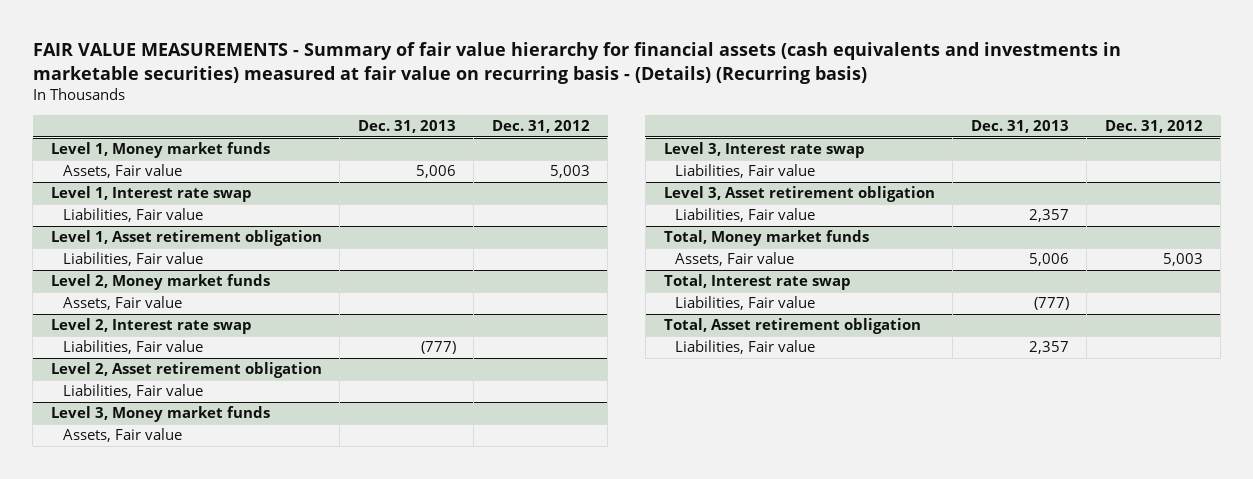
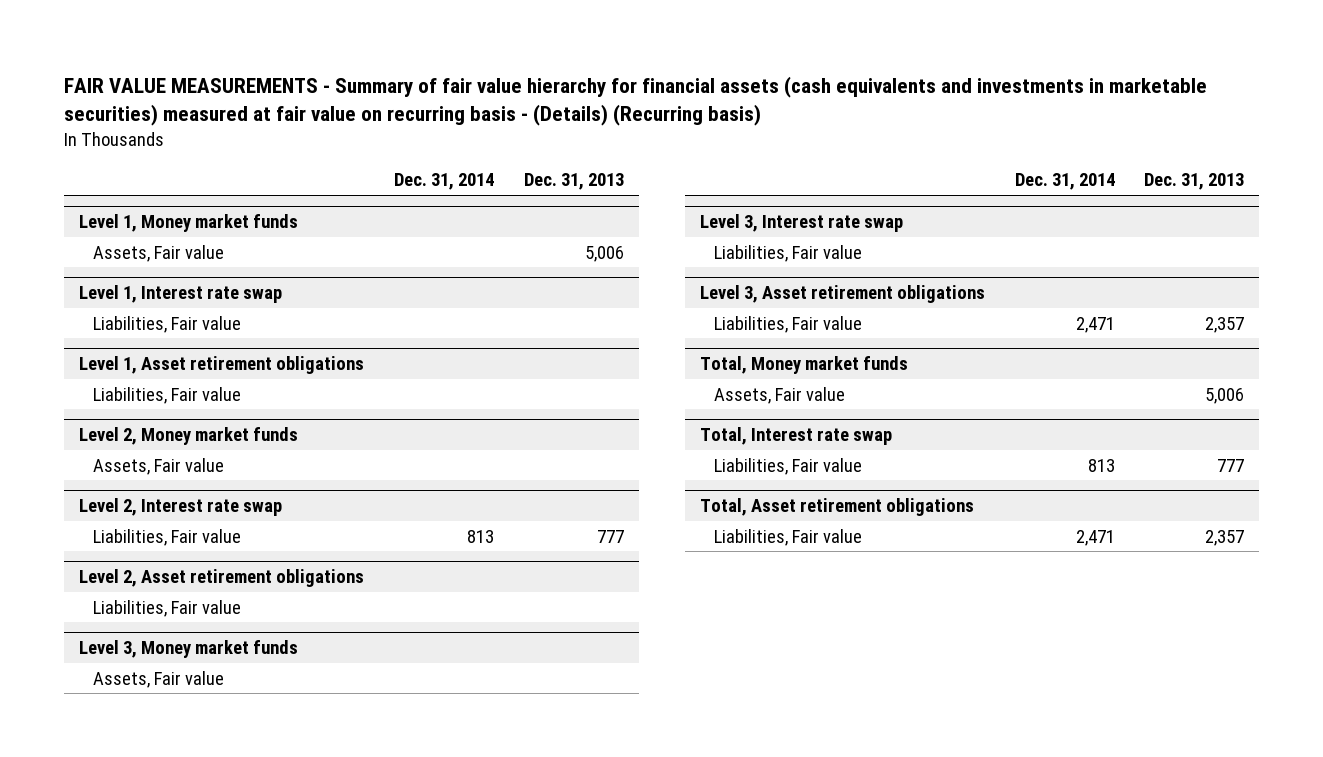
[491,120,590,134] Dec. 31, 2012 -> none
none -> [393,173,494,191] Dec. 31, 2014
[50,230,322,247] Level 1, Asset retirement obligation -> [78,356,364,375] Level 1, Asset retirement obligations
[420,341,456,355] (777) -> [596,529,624,543] 777
[50,362,322,379] Level 2, Asset retirement obligation -> [78,569,364,588] Level 2, Asset retirement obligations
[663,186,935,203] Level 3, Asset retirement obligation -> [699,285,985,304] Level 3, Asset retirement obligations
[1033,297,1069,311] (777) -> [1217,458,1245,472] 777
[663,318,921,335] Total, Asset retirement obligation -> [699,498,974,517] Total, Asset retirement obligations

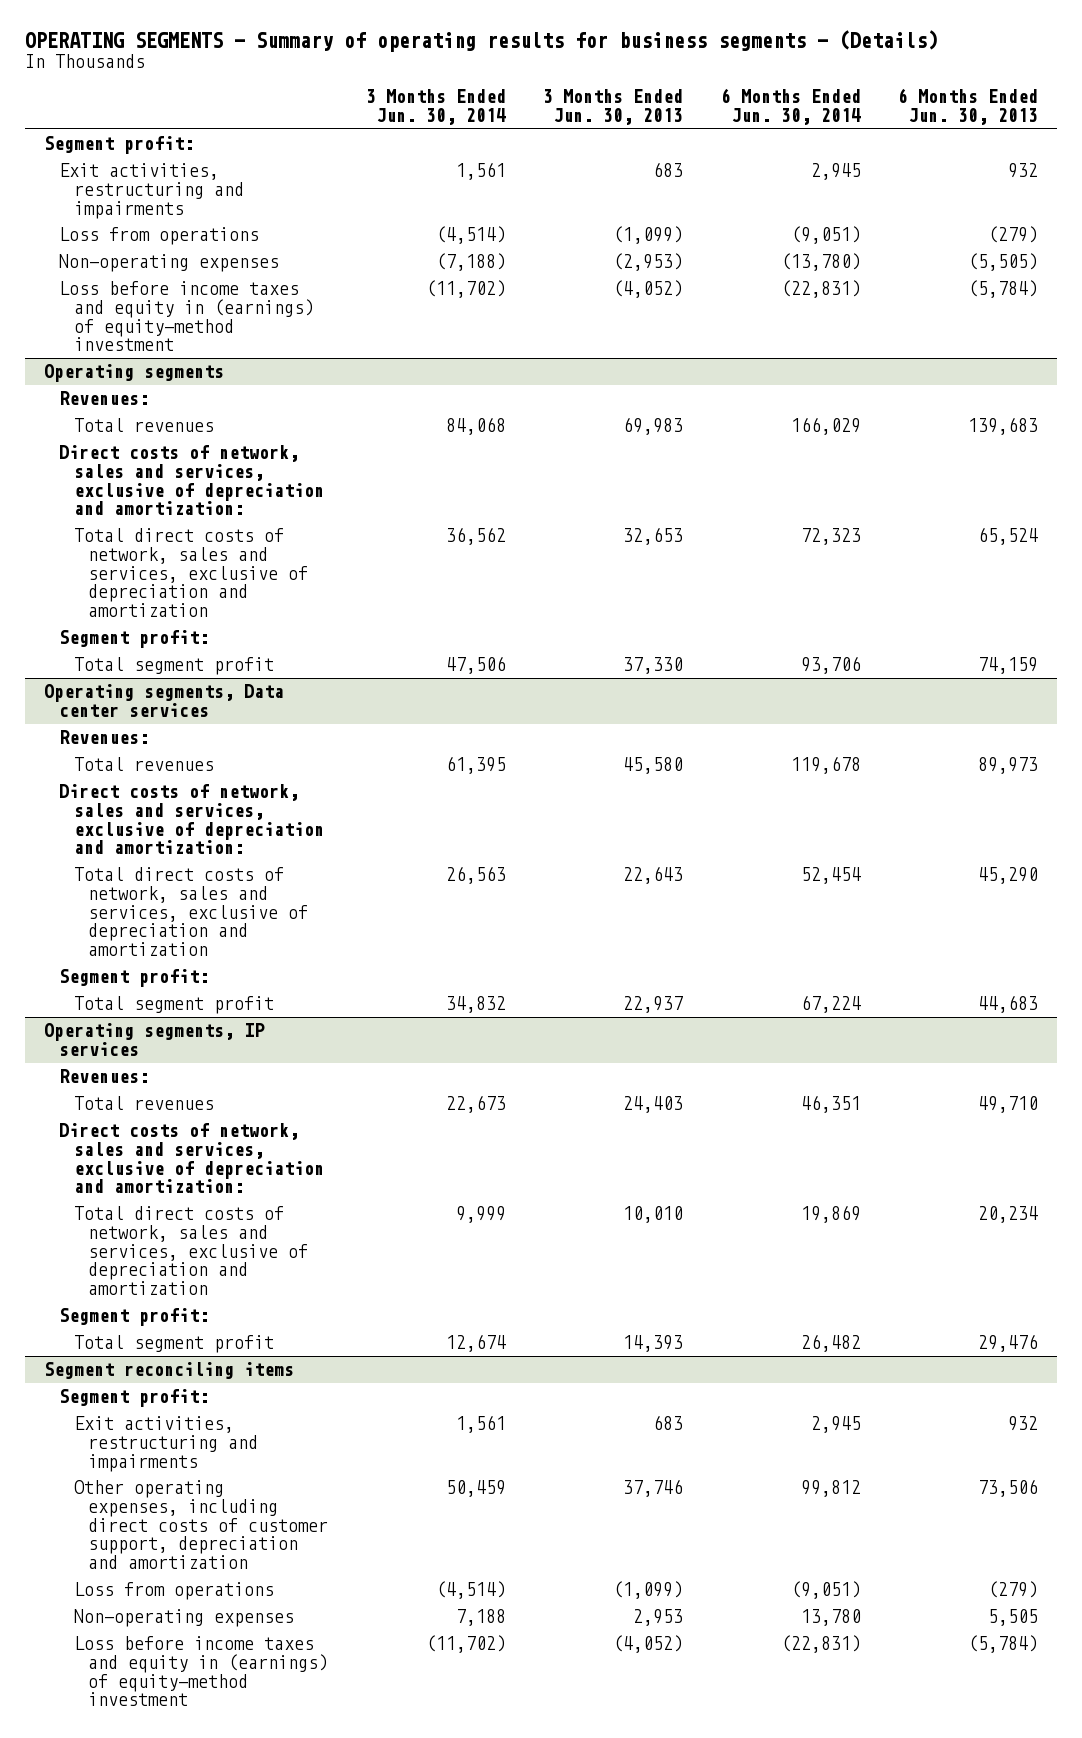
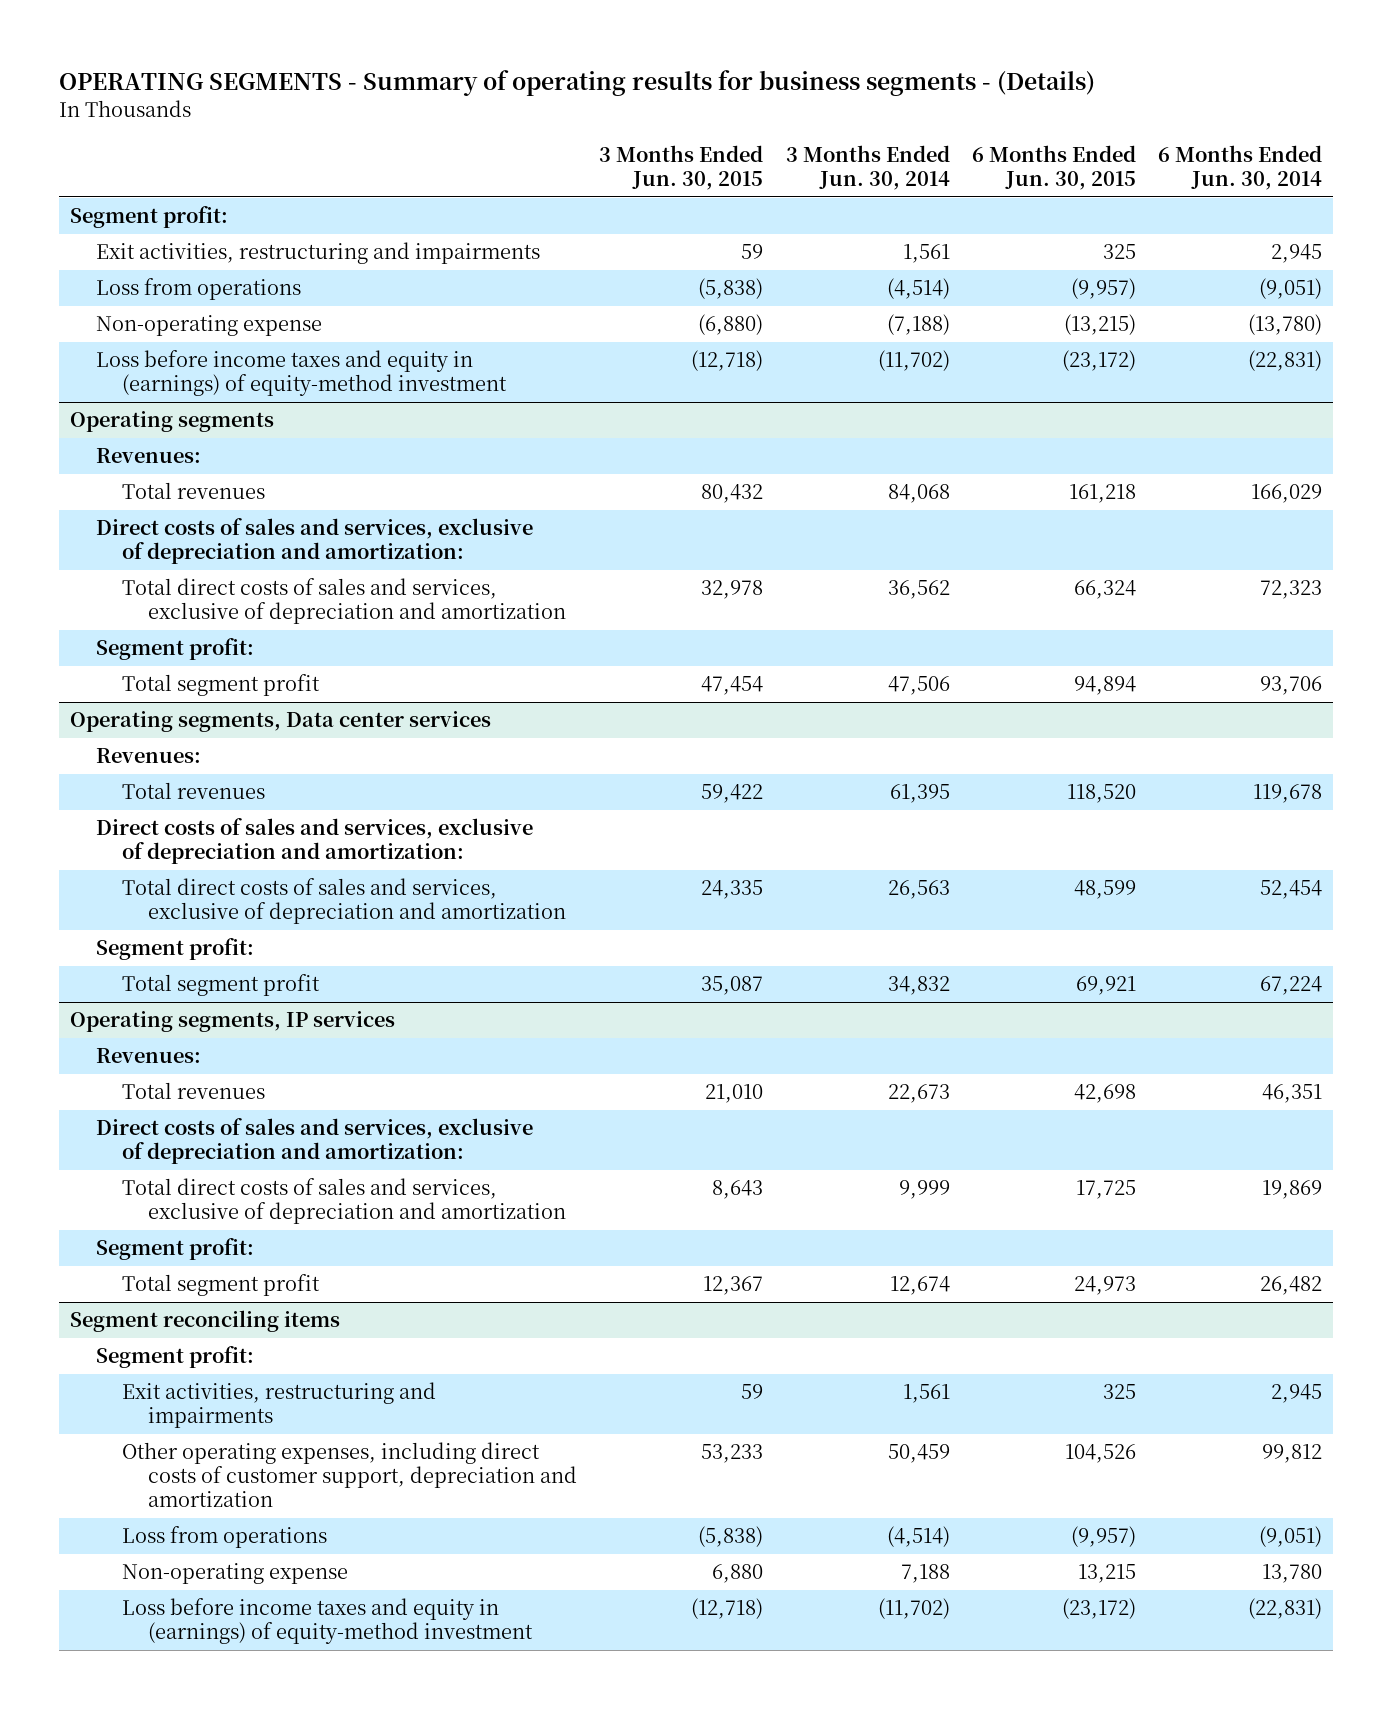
[543,89,684,125] 3 Months Ended Jun. 30, 2013 -> none
[897,88,1038,125] 6 Months Ended Jun. 30, 2013 -> none
none -> [599,145,764,191] 3 Months Ended Jun. 30, 2015
none -> [971,145,1136,191] 6 Months Ended Jun. 30, 2015
[58,254,279,273] Non-operating expenses -> [96,315,323,337] Non-operating expense
[58,445,324,516] Direct costs of network, sales and services, exclusive of depreciation and amortization: -> [96,518,534,565] Direct costs of sales and services, exclusive of depreciation and amortization:
[73,528,309,617] Total direct costs of network, sales and services, exclusive of depreciation and amortization -> [122,578,567,625] Total direct costs of sales and services, exclusive of depreciation and amortization
[58,784,324,855] Direct costs of network, sales and services, exclusive of depreciation and amortization: -> [96,818,534,865] Direct costs of sales and services, exclusive of depreciation and amortization:
[73,867,309,956] Total direct costs of network, sales and services, exclusive of depreciation and amortization -> [122,878,567,925] Total direct costs of sales and services, exclusive of depreciation and amortization
[58,1123,324,1194] Direct costs of network, sales and services, exclusive of depreciation and amortization: -> [96,1118,534,1165] Direct costs of sales and services, exclusive of depreciation and amortization:
[73,1206,309,1295] Total direct costs of network, sales and services, exclusive of depreciation and amortization -> [122,1178,567,1225] Total direct costs of sales and services, exclusive of depreciation and amortization
[73,1609,294,1628] Non-operating expenses -> [122,1563,349,1585] Non-operating expense

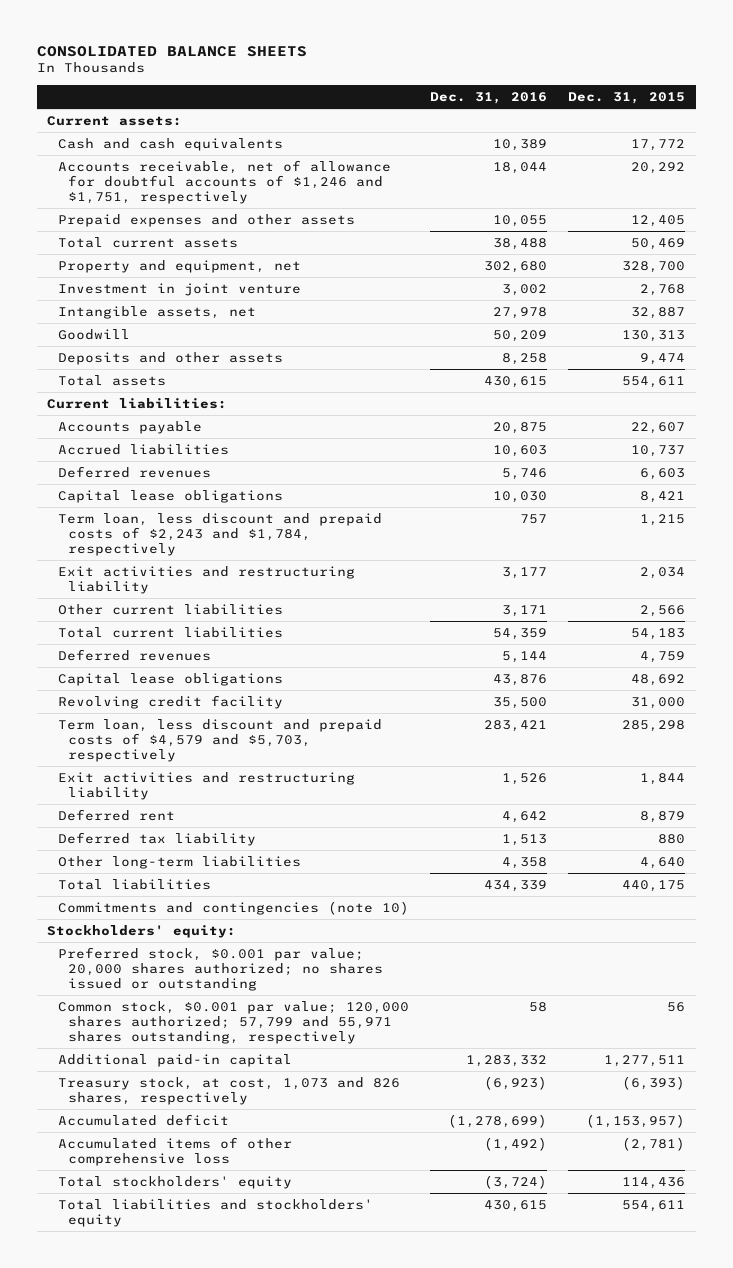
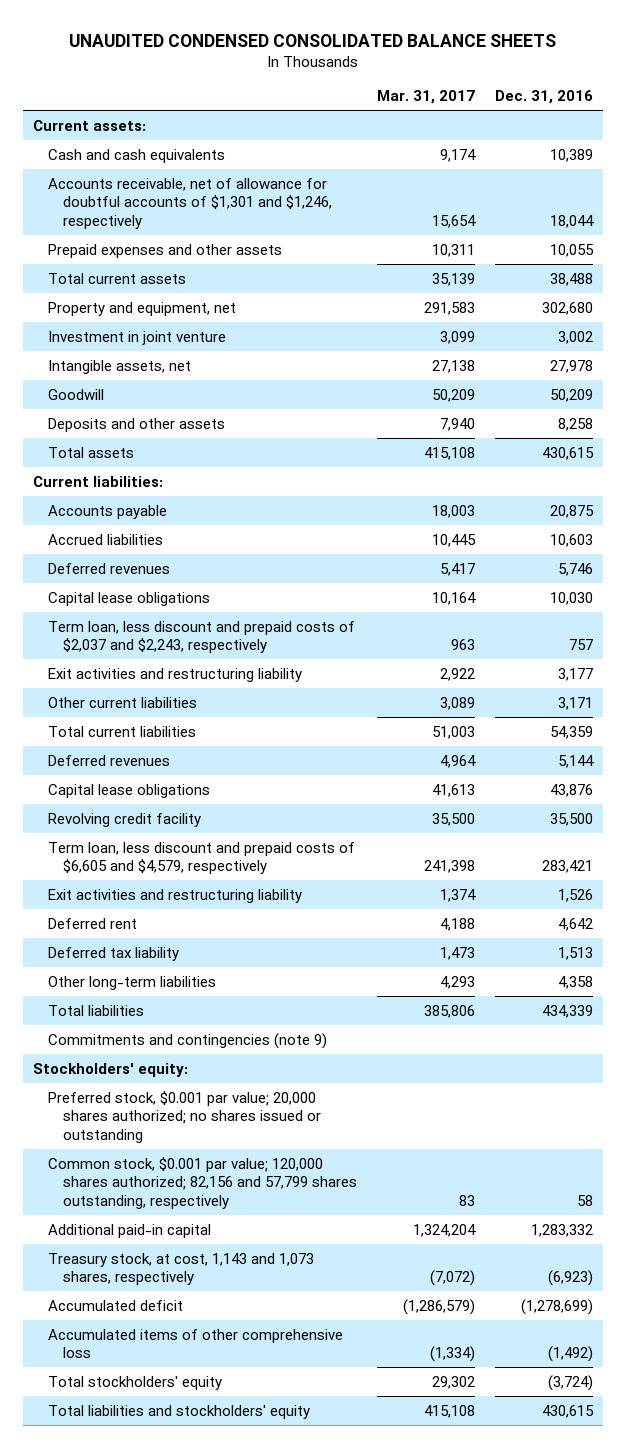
[36,45,307,57] CONSOLIDATED BALANCE SHEETS -> [69,33,557,47] UNAUDITED CONDENSED CONSOLIDATED BALANCE SHEETS
[568,91,686,104] Dec. 31, 2015 -> none
none -> [376,90,475,105] Mar. 31, 2017
[57,159,391,204] Accounts receivable, net of allowance for doubtful accounts of $1,246 and $1,751, respectively -> [47,177,332,230] Accounts receivable, net of allowance for doubtful accounts of $1,301 and $1,246, respectively
[57,512,382,556] Term loan, less discount and prepaid costs of $2,243 and $1,784, respectively -> [47,620,355,654] Term loan, less discount and prepaid costs of $2,037 and $2,243, respectively
[57,718,382,762] Term loan, less discount and prepaid costs of $4,579 and $5,703, respectively -> [47,841,355,875] Term loan, less discount and prepaid costs of $6,605 and $4,579, respectively
[57,900,409,915] Commitments and contingencies (note 10) -> [47,1032,327,1049] Commitments and contingencies (note 9)
[57,1000,409,1044] Common stock, $0.001 par value; 120,000 shares authorized; 57,799 and 55,971 shares outstanding, respectively -> [47,1156,357,1210] Common stock, $0.001 par value; 120,000 shares authorized; 82,156 and 57,799 shares outstanding, respectively
[57,1076,400,1105] Treasury stock, at cost, 1,073 and 826 shares, respectively -> [47,1252,314,1286] Treasury stock, at cost, 1,143 and 1,073 shares, respectively

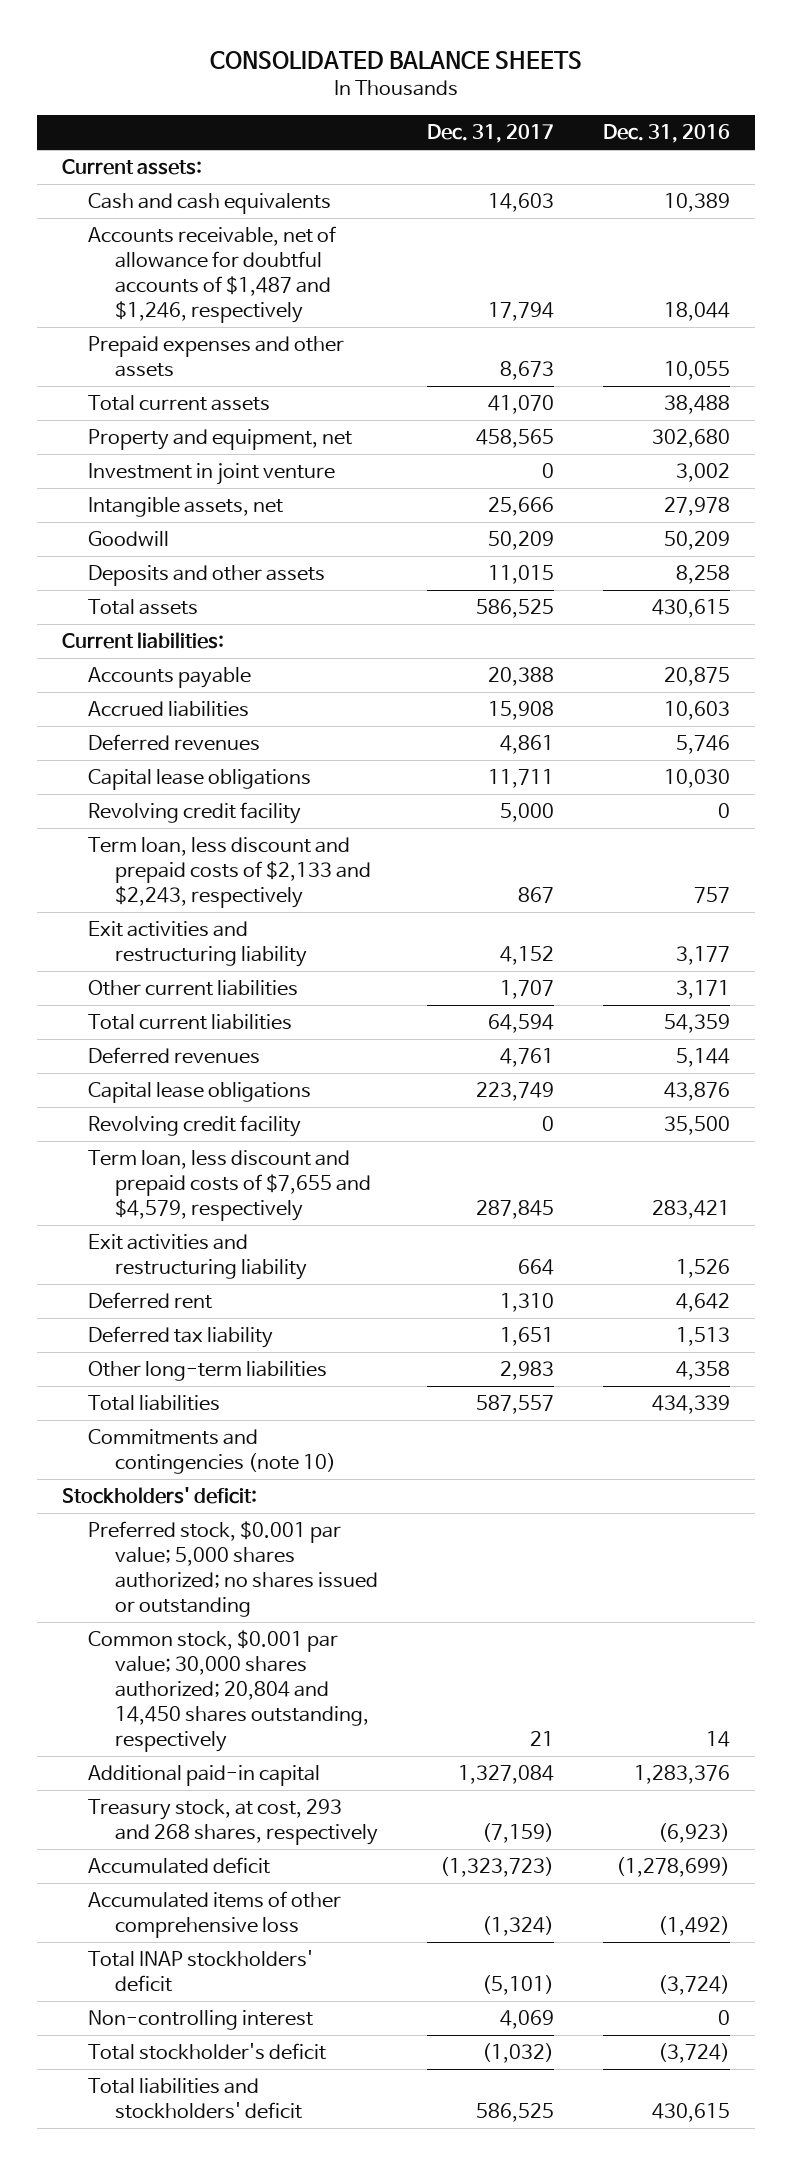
[69,33,557,47] UNAUDITED CONDENSED CONSOLIDATED BALANCE SHEETS -> [209,51,582,70] CONSOLIDATED BALANCE SHEETS
[376,90,475,105] Mar. 31, 2017 -> none
none -> [426,124,554,144] Dec. 31, 2017
[47,177,332,230] Accounts receivable, net of allowance for doubtful accounts of $1,301 and $1,246, respectively -> [88,226,337,324] Accounts receivable, net of allowance for doubtful accounts of $1,487 and $1,246, respectively
none -> [88,802,302,825] Revolving credit facility
[47,620,355,654] Term loan, less discount and prepaid costs of $2,037 and $2,243, respectively -> [88,837,371,909] Term loan, less discount and prepaid costs of $2,133 and $2,243, respectively
[47,841,355,875] Term loan, less discount and prepaid costs of $6,605 and $4,579, respectively -> [88,1150,371,1222] Term loan, less discount and prepaid costs of $7,655 and $4,579, respectively
[47,1032,327,1049] Commitments and contingencies (note 9) -> [88,1429,336,1475] Commitments and contingencies (note 10)
[33,1062,189,1077] Stockholders' equity: -> [61,1487,257,1505] Stockholders' deficit:
[47,1090,321,1144] Preferred stock, $0.001 par value; 20,000 shares authorized; no shares issued or outstanding -> [88,1521,378,1618] Preferred stock, $0.001 par value; 5,000 shares authorized; no shares issued or outstanding
[47,1156,357,1210] Common stock, $0.001 par value; 120,000 shares authorized; 82,156 and 57,799 shares outstanding, respectively -> [88,1630,369,1752] Common stock, $0.001 par value; 30,000 shares authorized; 20,804 and 14,450 shares outstanding, respectively
[577,1195,594,1207] 58 -> [706,1730,731,1747] 14
[531,1223,594,1237] 1,283,332 -> [634,1765,731,1785] 1,283,376
[47,1252,314,1286] Treasury stock, at cost, 1,143 and 1,073 shares, respectively -> [88,1799,378,1846] Treasury stock, at cost, 293 and 268 shares, respectively
[47,1375,222,1390] Total stockholders' equity -> [88,1950,314,1993] Total INAP stockholders' deficit
none -> [88,2010,314,2031] Non-controlling interest
none -> [88,2043,327,2061] Total stockholder's deficit
[47,1404,310,1419] Total liabilities and stockholders' equity -> [88,2078,302,2120] Total liabilities and stockholders' deficit

